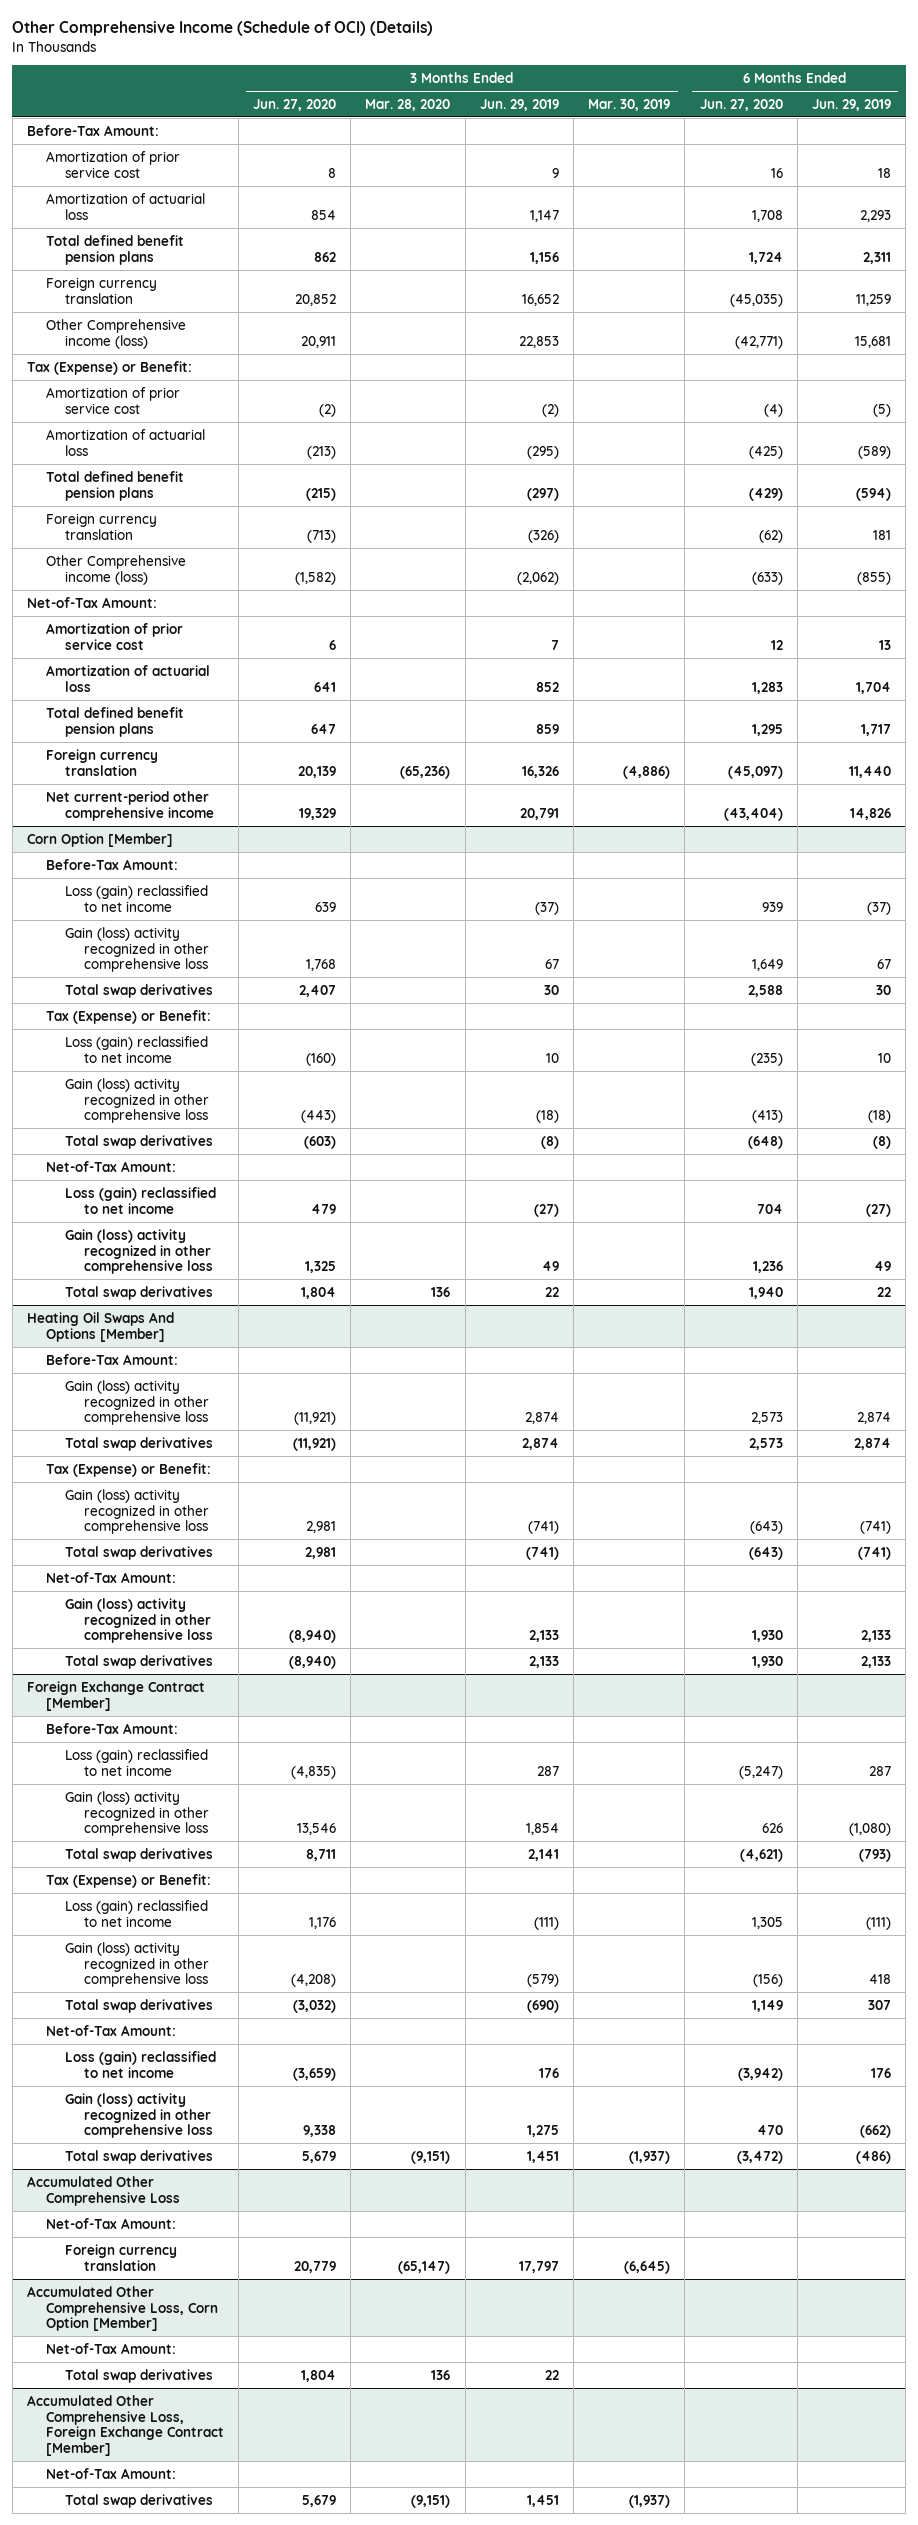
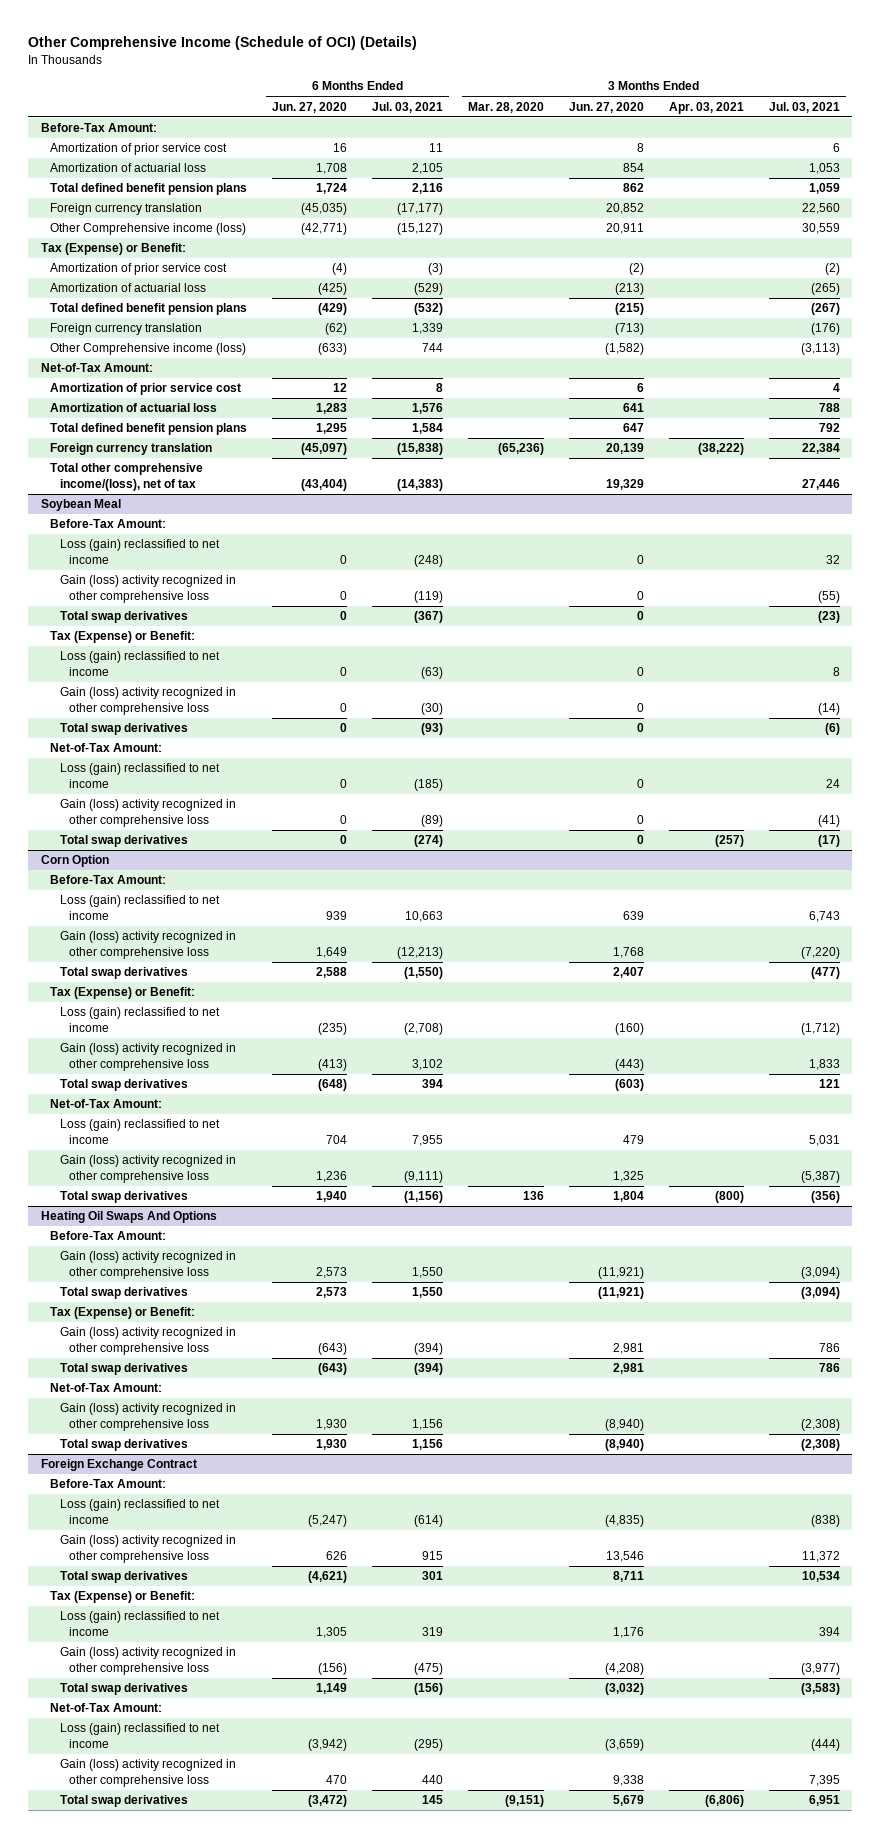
[479,98,559,111] Jun. 29, 2019 -> none
[588,98,671,111] Mar. 30, 2019 -> none
[811,98,891,111] Jun. 29, 2019 -> none
none -> [372,101,444,113] Jul. 03, 2021
none -> [668,101,744,114] Apr. 03, 2021
none -> [768,101,840,113] Jul. 03, 2021
[26,832,173,847] Corn Option [Member] -> none
[45,790,214,821] Net current-period other comprehensive income -> [50,463,204,491] Total other comprehensive income/(loss), net of tax
none -> [40,499,121,512] Soybean Meal
none -> [59,539,220,564] Loss (gain) reclassified to net income
none -> [59,575,236,603] Gain (loss) activity recognized in other comprehensive loss
none -> [59,611,188,624] Total swap derivatives
none -> [50,631,196,644] Tax (Expense) or Benefit:
none -> [59,651,220,676] Loss (gain) reclassified to net income
none -> [59,687,236,715] Gain (loss) activity recognized in other comprehensive loss
none -> [59,723,188,736] Total swap derivatives
none -> [50,743,163,753] Net-of-Tax Amount:
none -> [59,763,220,788] Loss (gain) reclassified to net income
none -> [59,799,236,827] Gain (loss) activity recognized in other comprehensive loss
none -> [59,835,188,848] Total swap derivatives
none -> [40,855,109,868] Corn Option
none -> [50,875,167,885] Before-Tax Amount:
[26,1311,174,1342] Heating Oil Swaps And Options [Member] -> [40,1211,217,1224] Heating Oil Swaps And Options
[26,1680,205,1711] Foreign Exchange Contract [Member] -> [40,1459,197,1472] Foreign Exchange Contract
[26,2175,180,2206] Accumulated Other Comprehensive Loss -> none
[45,2217,176,2229] Net-of-Tax Amount: -> none
[64,2243,177,2271] Foreign currency translation -> none
[26,2285,218,2332] Accumulated Other Comprehensive Loss, Corn Option [Member] -> none
[45,2342,176,2354] Net-of-Tax Amount: -> none
[64,2368,213,2383] Total swap derivatives -> none
[26,2394,224,2457] Accumulated Other Comprehensive Loss, Foreign Exchange Contract [Member] -> none
[45,2467,176,2479] Net-of-Tax Amount: -> none
[64,2493,213,2508] Total swap derivatives -> none

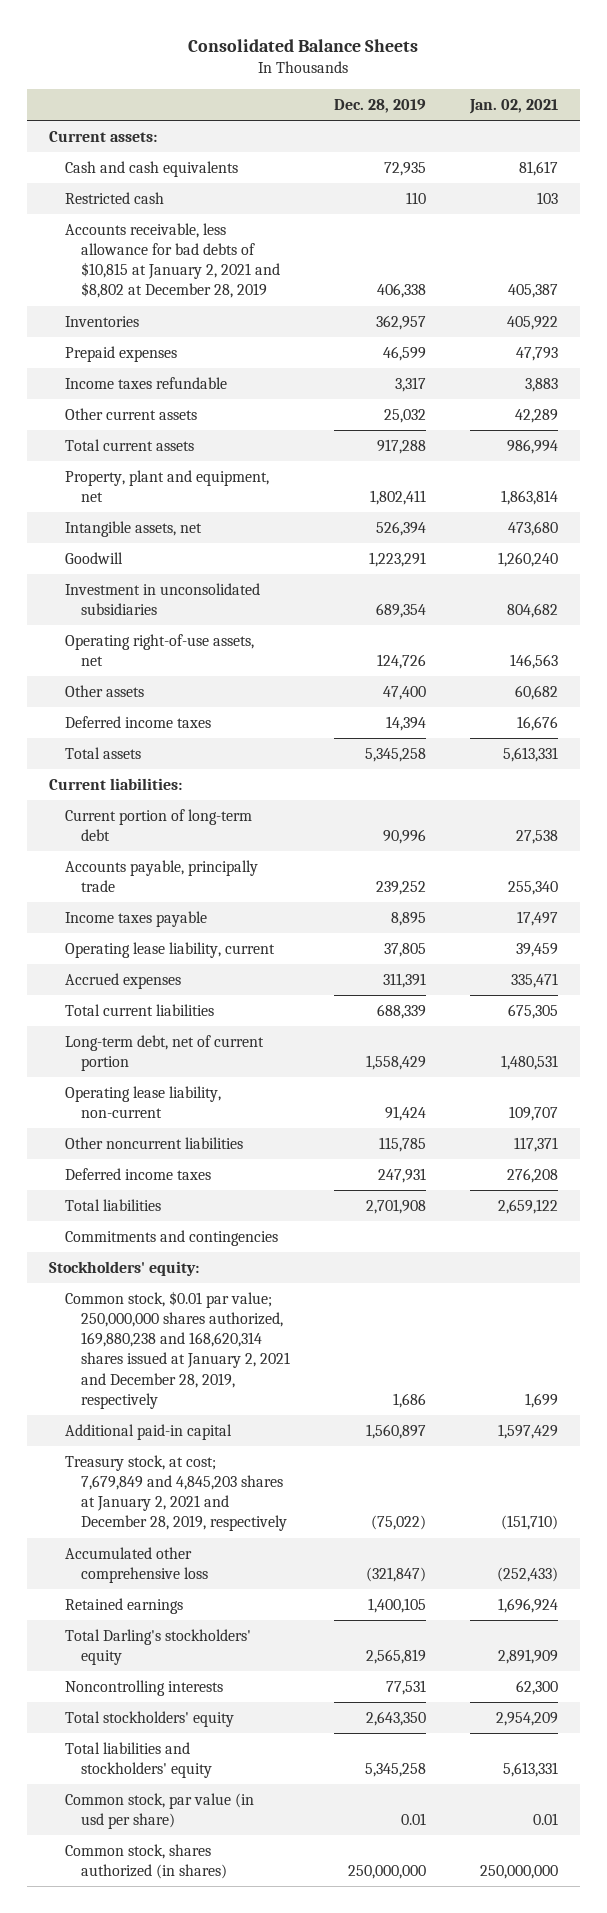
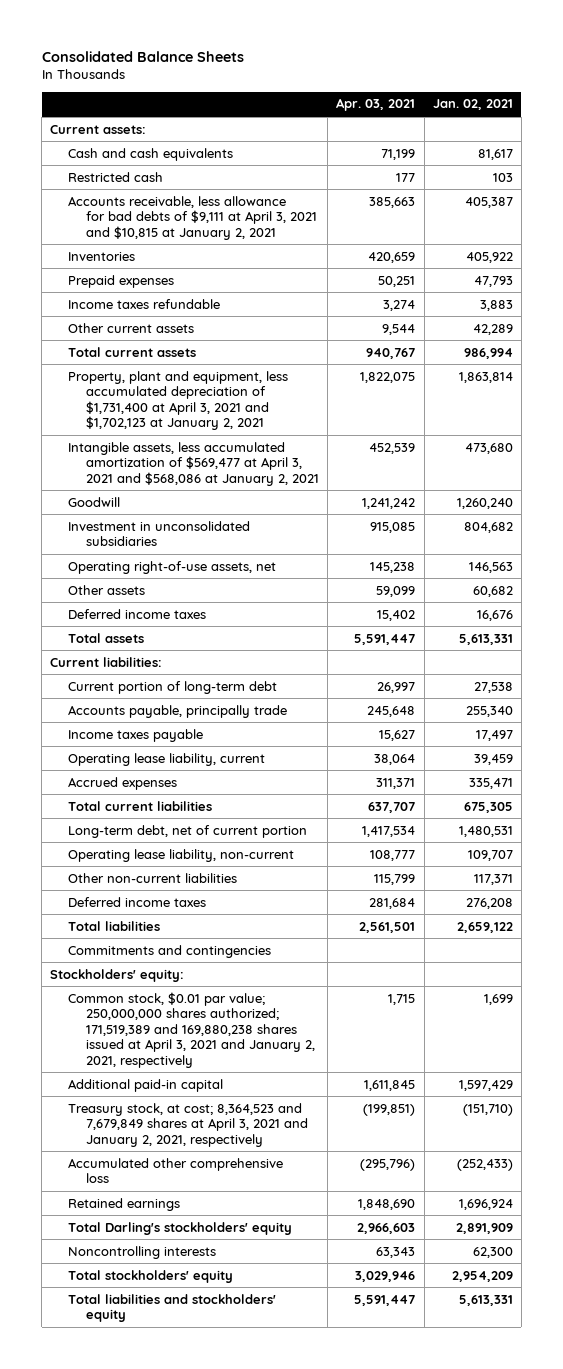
[334,98,427,113] Dec. 28, 2019 -> none
none -> [336,98,416,112] Apr. 03, 2021
[65,222,281,299] Accounts receivable, less allowance for bad debts of $10,815 at January 2, 2021 and $8,802 at December 28, 2019 -> [68,195,318,240] Accounts receivable, less allowance for bad debts of $9,111 at April 3, 2021 and $10,815 at January 2, 2021
[65,469,270,503] Property, plant and equipment, net -> [68,370,289,431] Property, plant and equipment, less accumulated depreciation of $1,731,400 at April 3, 2021 and $1,702,123 at January 2, 2021
[65,520,203,537] Intangible assets, net -> [68,441,320,486] Intangible assets, less accumulated amortization of $569,477 at April 3, 2021 and $568,086 at January 2, 2021
[65,1136,244,1149] Other noncurrent liabilities -> [68,872,238,883] Other non-current liabilities
[65,1290,291,1409] Common stock, $0.01 par value; 250,000,000 shares authorized, 169,880,238 and 168,620,314 shares issued at January 2, 2021 and December 28, 2019, respectively -> [68,991,316,1068] Common stock, $0.01 par value; 250,000,000 shares authorized; 171,519,389 and 169,880,238 shares issued at April 3, 2021 and January 2, 2021, respectively
[65,1454,288,1532] Treasury stock, at cost; 7,679,849 and 4,845,203 shares at January 2, 2021 and December 28, 2019, respectively -> [68,1102,309,1147] Treasury stock, at cost; 8,364,523 and 7,679,849 shares at April 3, 2021 and January 2, 2021, respectively
[65,1792,255,1830] Common stock, par value (in usd per share) -> none
[65,1843,228,1880] Common stock, shares authorized (in shares) -> none

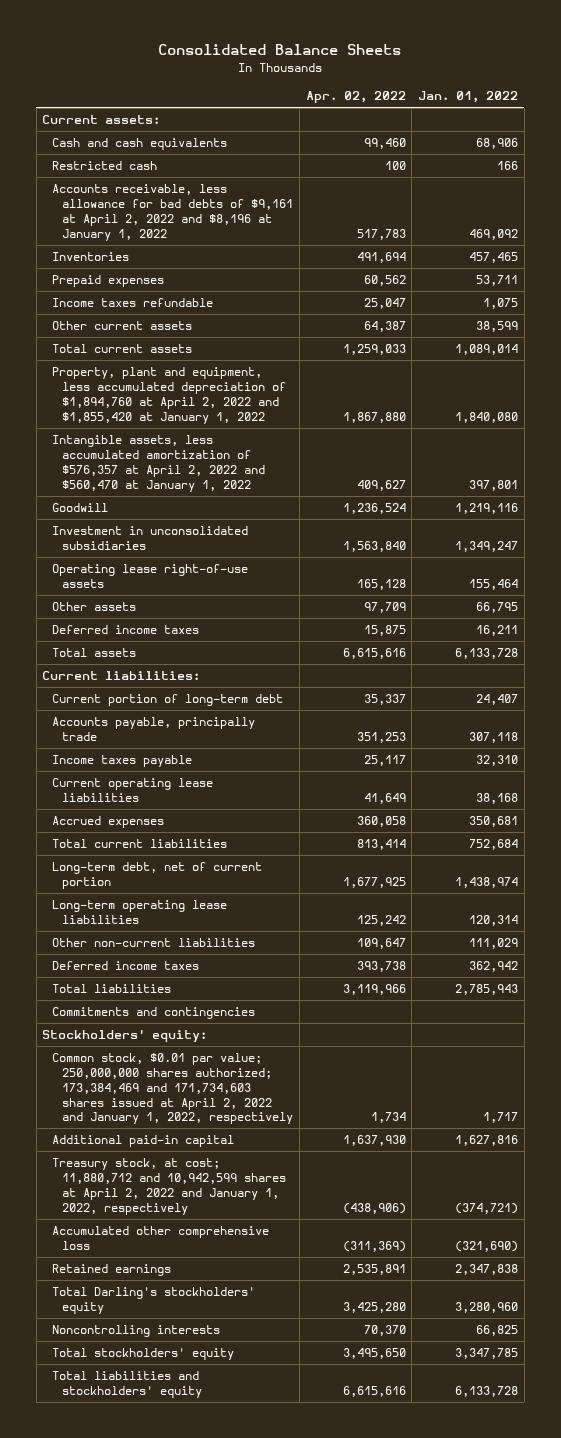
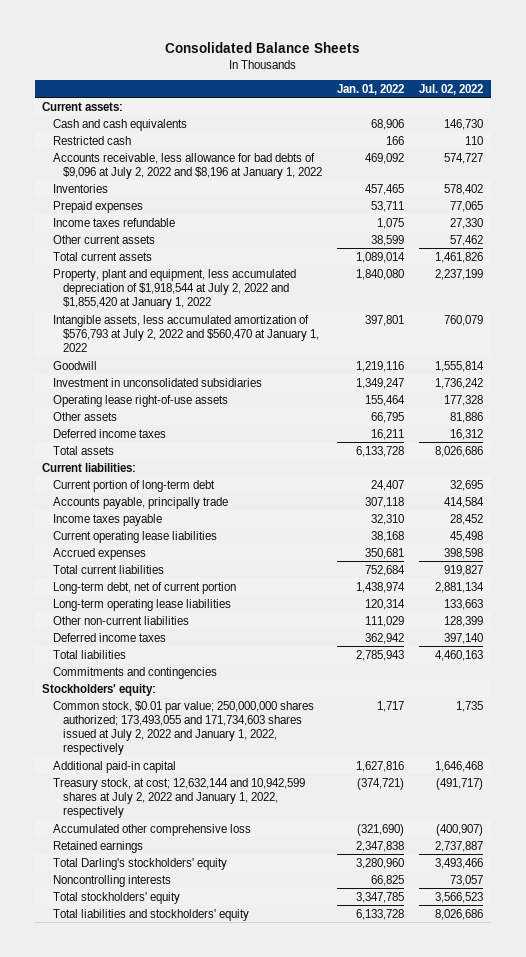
[305,91,406,104] Apr. 02, 2022 -> none
none -> [419,83,484,95] Jul. 02, 2022
[52,184,294,241] Accounts receivable, less allowance for bad debts of $9,161 at April 2, 2022 and $8,196 at January 1, 2022 -> [52,152,322,179] Accounts receivable, less allowance for bad debts of $9,096 at July 2, 2022 and $8,196 at January 1, 2022
[52,367,287,424] Property, plant and equipment, less accumulated depreciation of $1,894,760 at April 2, 2022 and $1,855,420 at January 1, 2022 -> [52,268,296,310] Property, plant and equipment, less accumulated depreciation of $1,918,544 at July 2, 2022 and $1,855,420 at January 1, 2022
[52,435,266,492] Intangible assets, less accumulated amortization of $576,357 at April 2, 2022 and $560,470 at January 1, 2022 -> [52,314,319,353] Intangible assets, less accumulated amortization of $576,793 at July 2, 2022 and $560,470 at January 1, 2022
[52,1053,294,1125] Common stock, $0.01 par value; 250,000,000 shares authorized; 173,384,469 and 171,734,603 shares issued at April 2, 2022 and January 1, 2022, respectively -> [52,700,314,756] Common stock, $0.01 par value; 250,000,000 shares authorized; 173,493,055 and 171,734,603 shares issued at July 2, 2022 and January 1, 2022, respectively
[52,1158,287,1215] Treasury stock, at cost; 11,880,712 and 10,942,599 shares at April 2, 2022 and January 1, 2022, respectively -> [52,777,305,819] Treasury stock, at cost; 12,632,144 and 10,942,599 shares at July 2, 2022 and January 1, 2022, respectively

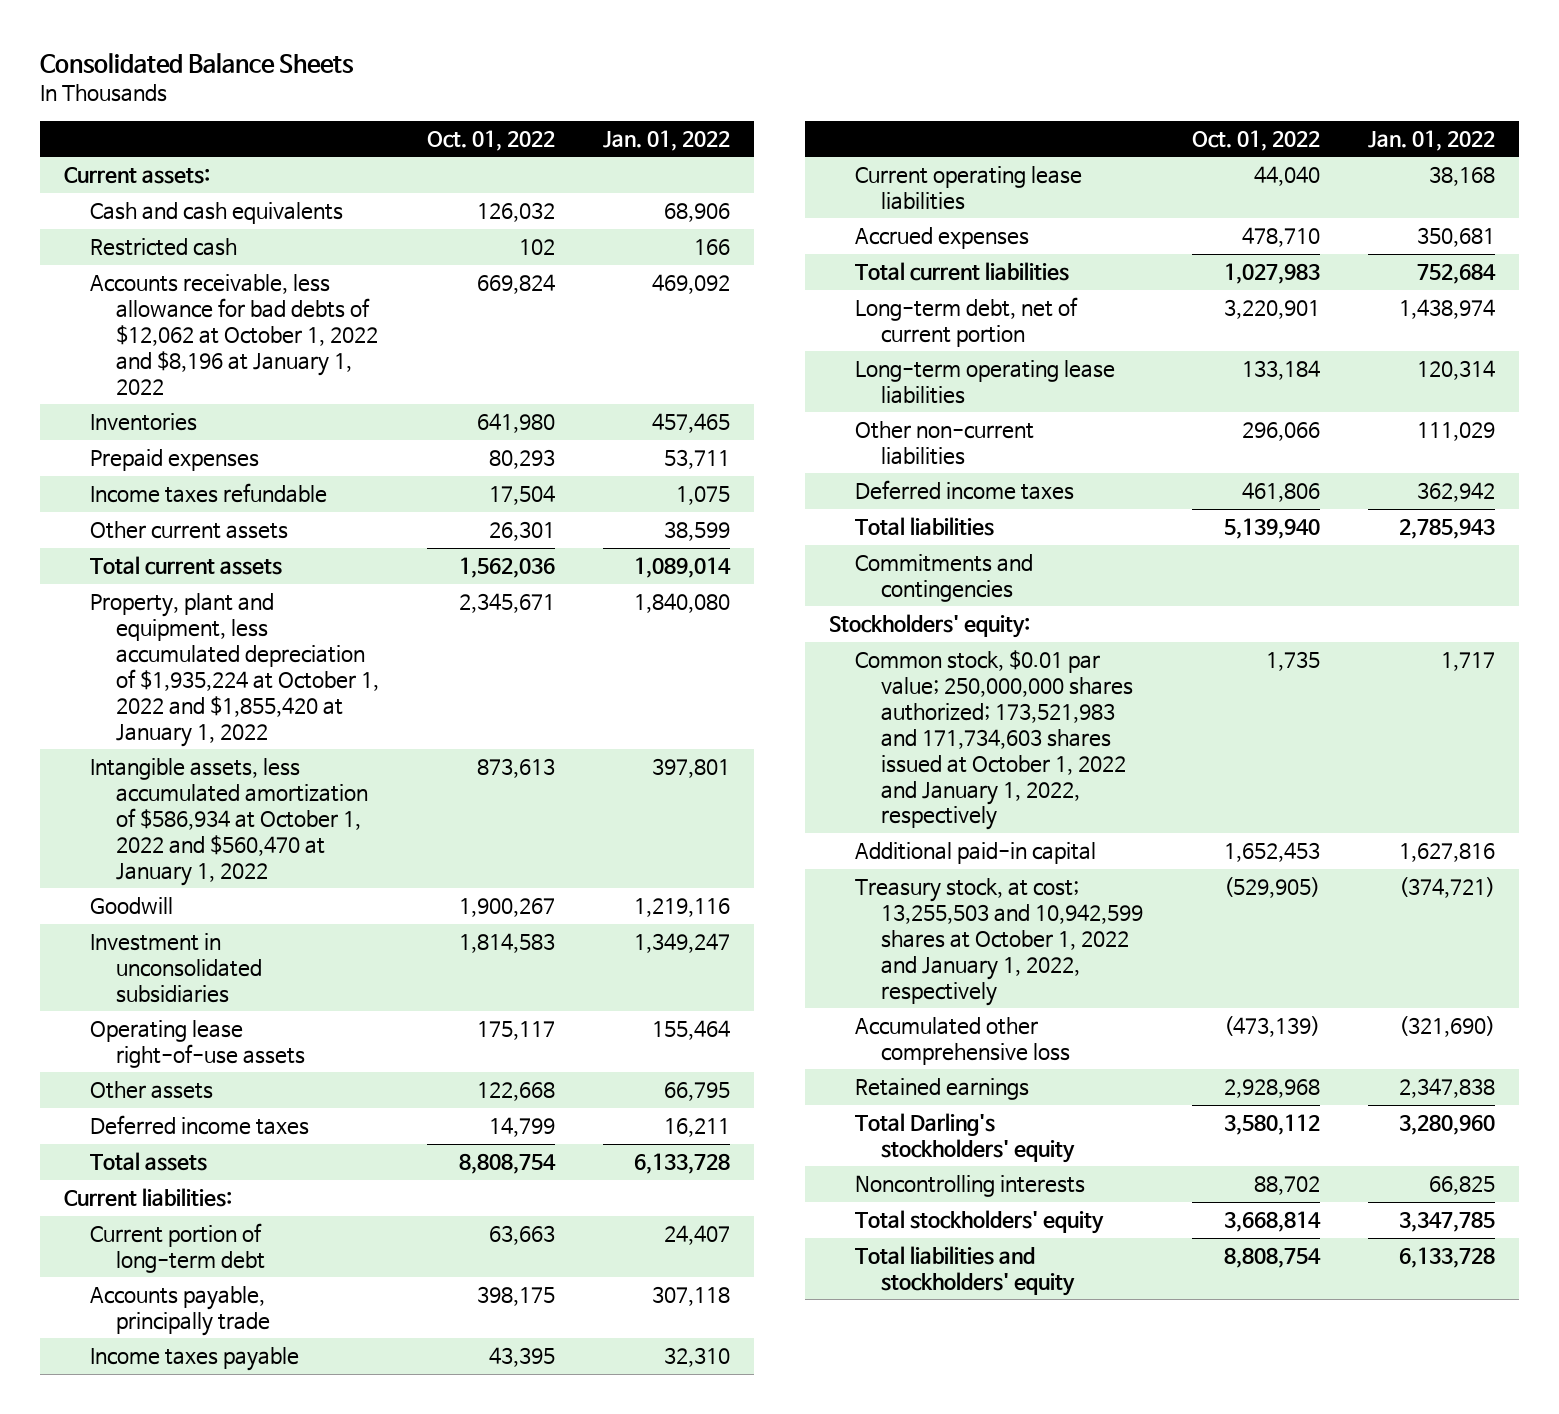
[419,83,484,95] Jul. 02, 2022 -> none
none -> [426,129,555,151] Oct. 01, 2022
[52,152,322,179] Accounts receivable, less allowance for bad debts of $9,096 at July 2, 2022 and $8,196 at January 1, 2022 -> [90,274,378,395] Accounts receivable, less allowance for bad debts of $12,062 at October 1, 2022 and $8,196 at January 1, 2022
[52,268,296,310] Property, plant and equipment, less accumulated depreciation of $1,918,544 at July 2, 2022 and $1,855,420 at January 1, 2022 -> [90,593,379,747] Property, plant and equipment, less accumulated depreciation of $1,935,224 at October 1, 2022 and $1,855,420 at January 1, 2022
[52,314,319,353] Intangible assets, less accumulated amortization of $576,793 at July 2, 2022 and $560,470 at January 1, 2022 -> [90,758,368,886] Intangible assets, less accumulated amortization of $586,934 at October 1, 2022 and $560,470 at January 1, 2022
[52,700,314,756] Common stock, $0.01 par value; 250,000,000 shares authorized; 173,493,055 and 171,734,603 shares issued at July 2, 2022 and January 1, 2022, respectively -> [855,650,1133,831] Common stock, $0.01 par value; 250,000,000 shares authorized; 173,521,983 and 171,734,603 shares issued at October 1, 2022 and January 1, 2022, respectively
[52,777,305,819] Treasury stock, at cost; 12,632,144 and 10,942,599 shares at July 2, 2022 and January 1, 2022, respectively -> [855,878,1143,1006] Treasury stock, at cost; 13,255,503 and 10,942,599 shares at October 1, 2022 and January 1, 2022, respectively

